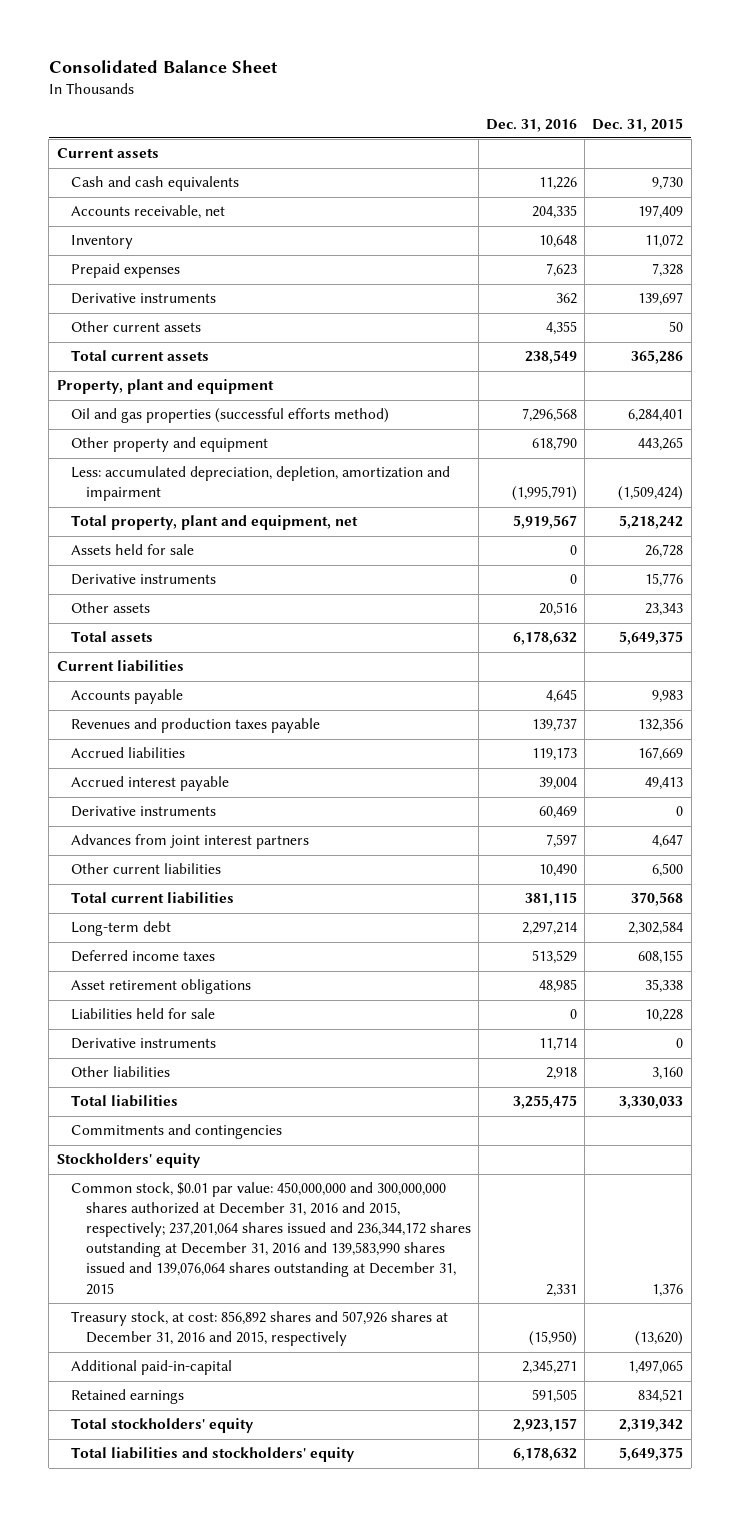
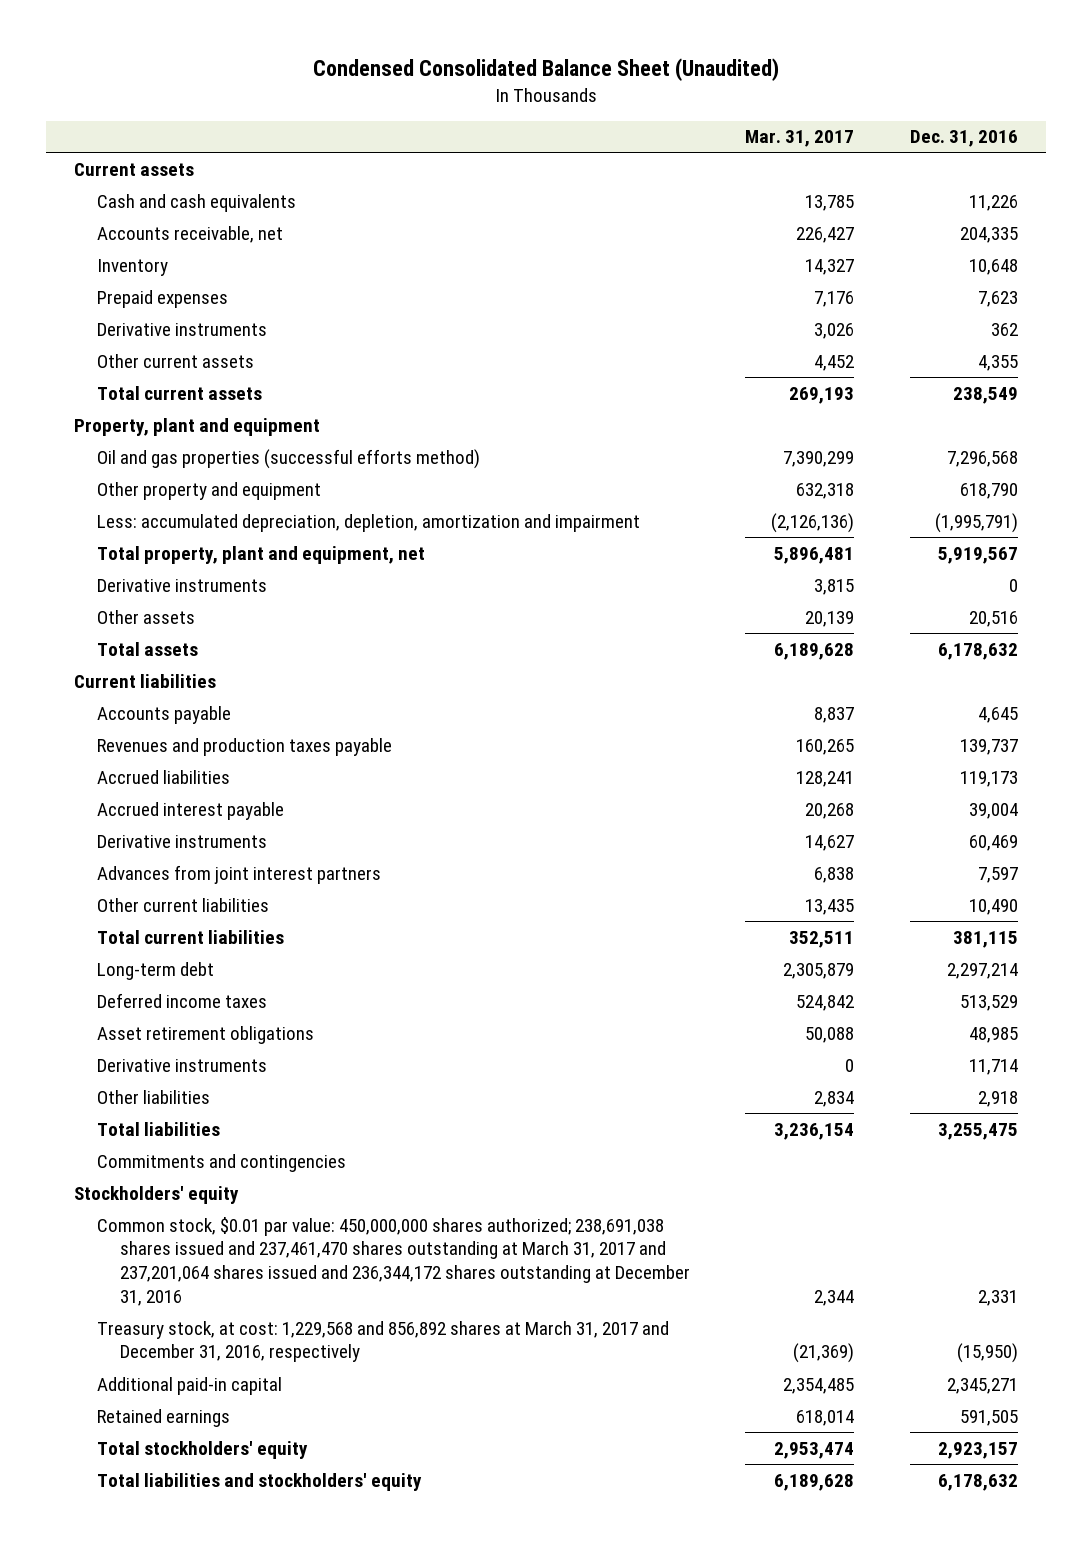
[48,59,278,73] Consolidated Balance Sheet -> [312,57,779,81] Condensed Consolidated Balance Sheet (Unaudited)
[592,117,684,132] Dec. 31, 2015 -> none
none -> [745,130,855,148] Mar. 31, 2017
[71,544,195,556] Assets held for sale -> none
[71,1008,216,1021] Liabilities held for sale -> none
[71,1182,471,1295] Common stock, $0.01 par value: 450,000,000 and 300,000,000 shares authorized at December 31, 2016 and 2015, respectively; 237,201,064 shares issued and 236,344,172 shares outstanding at December 31, 2016 and 139,583,990 shares issued and 139,076,064 shares outstanding at December 31, 2015 -> [96,1216,690,1307] Common stock, $0.01 par value: 450,000,000 shares authorized; 238,691,038 shares issued and 237,461,470 shares outstanding at March 31, 2017 and 237,201,064 shares issued and 236,344,172 shares outstanding at December 31, 2016
[71,1311,449,1347] Treasury stock, at cost: 856,892 shares and 507,926 shares at December 31, 2016 and 2015, respectively -> [96,1320,669,1363] Treasury stock, at cost: 1,229,568 and 856,892 shares at March 31, 2017 and December 31, 2016, respectively
[71,1360,233,1376] Additional paid-in-capital -> [96,1376,282,1395] Additional paid-in capital

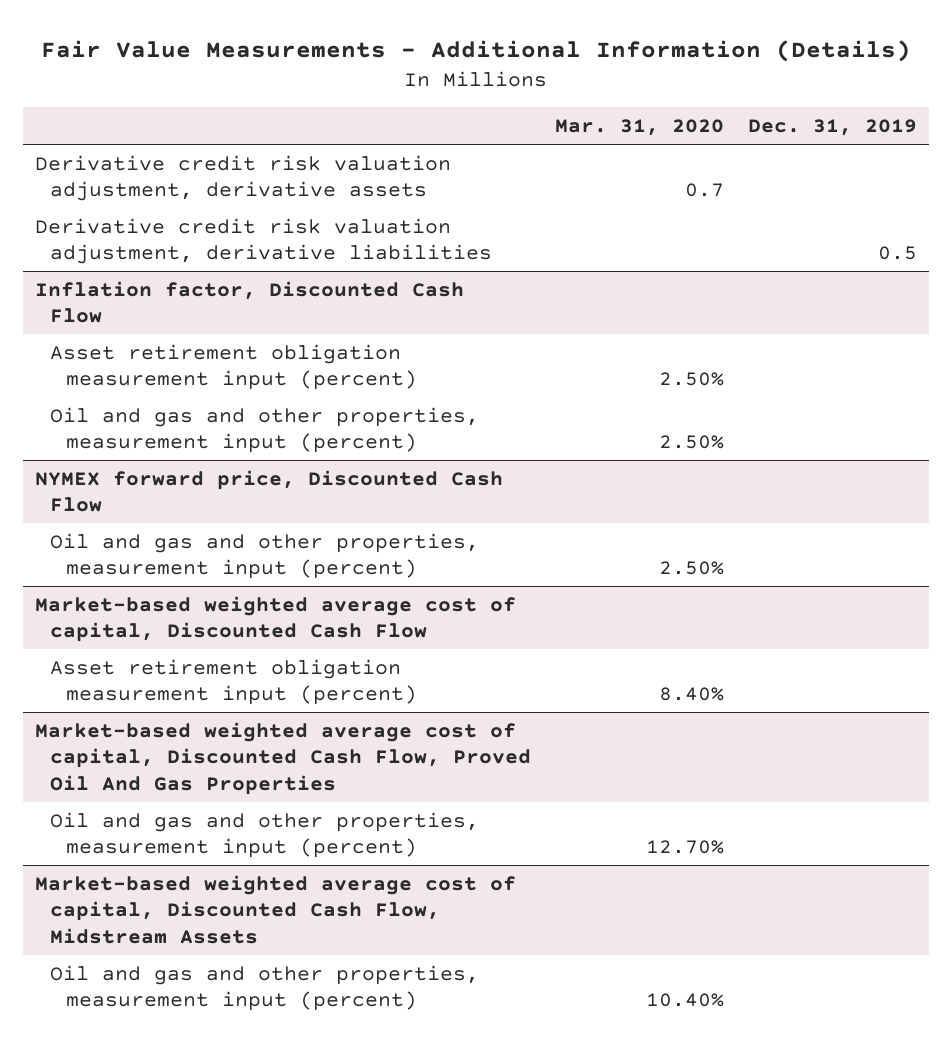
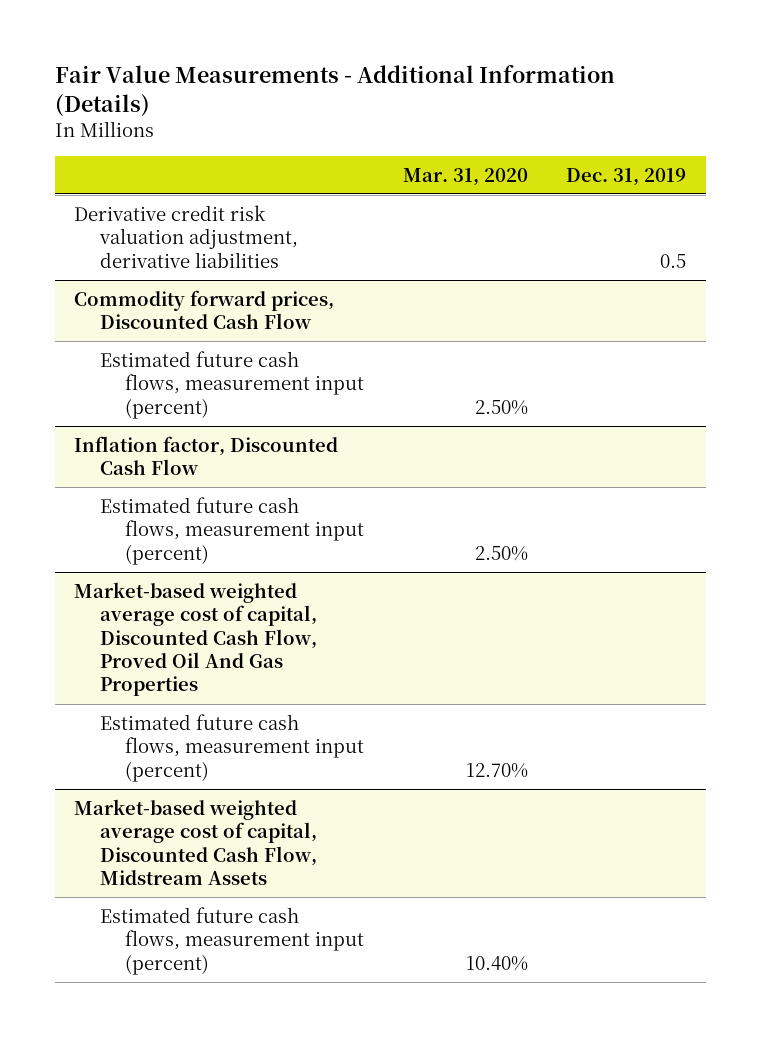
[35,154,452,202] Derivative credit risk valuation adjustment, derivative assets -> none
none -> [73,289,334,330] Commodity forward prices, Discounted Cash Flow
none -> [99,350,365,419] Estimated future cash flows, measurement input (percent)
[50,343,417,391] Asset retirement obligation measurement input (percent) -> none
[35,469,504,513] NYMEX forward price, Discounted Cash Flow -> none
[50,532,480,580] Oil and gas and other properties, measurement input (percent) -> none
[35,595,517,643] Market-based weighted average cost of capital, Discounted Cash Flow -> none
[50,658,417,706] Asset retirement obligation measurement input (percent) -> none
[50,406,480,454] Oil and gas and other properties, measurement input (percent) -> [99,496,365,565] Estimated future cash flows, measurement input (percent)
[50,811,480,859] Oil and gas and other properties, measurement input (percent) -> [99,713,365,782] Estimated future cash flows, measurement input (percent)
[50,964,480,1012] Oil and gas and other properties, measurement input (percent) -> [99,906,365,975] Estimated future cash flows, measurement input (percent)

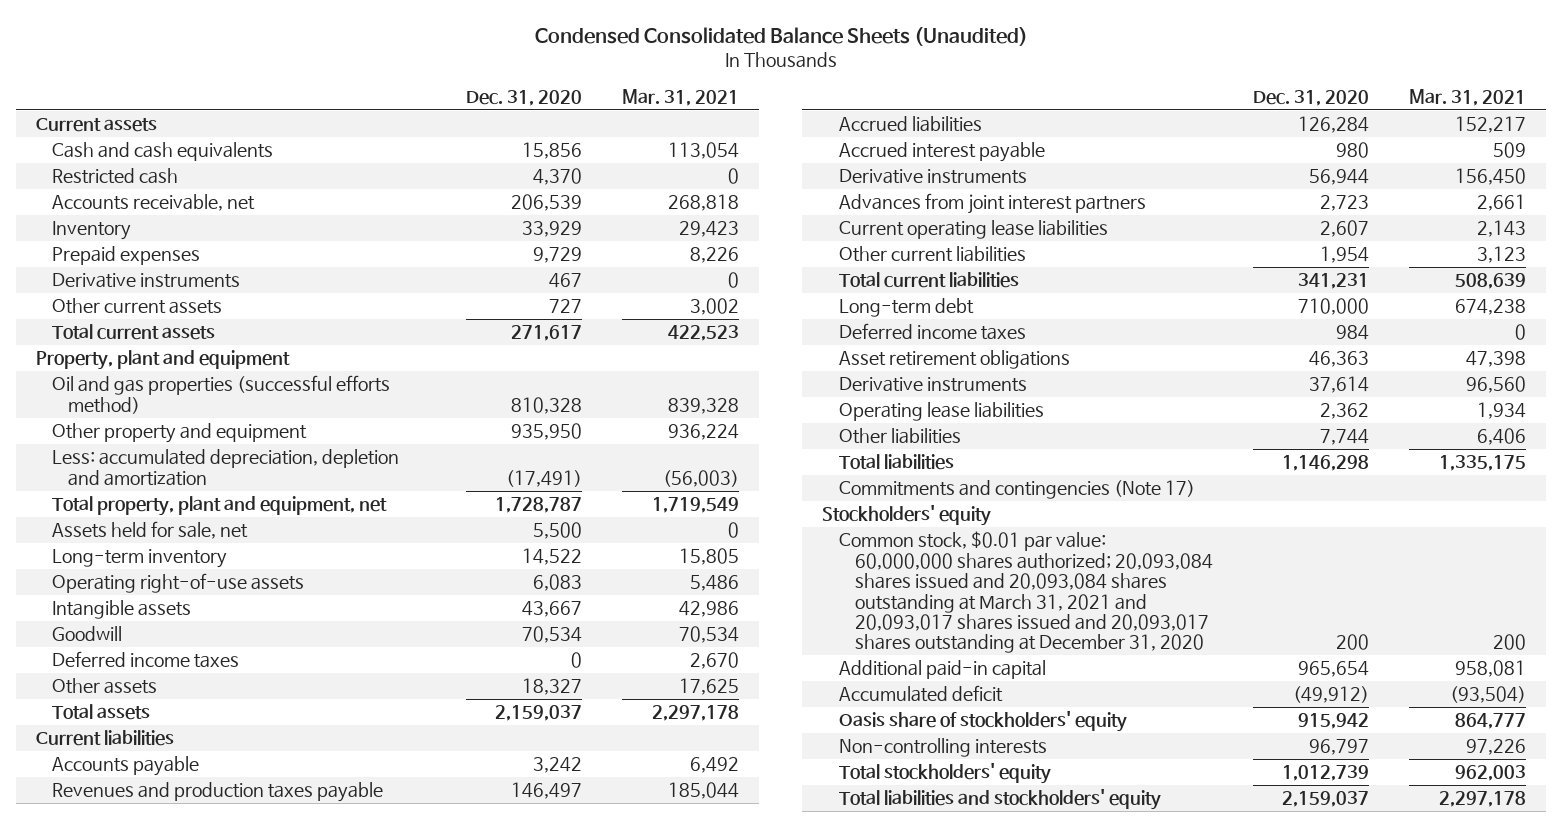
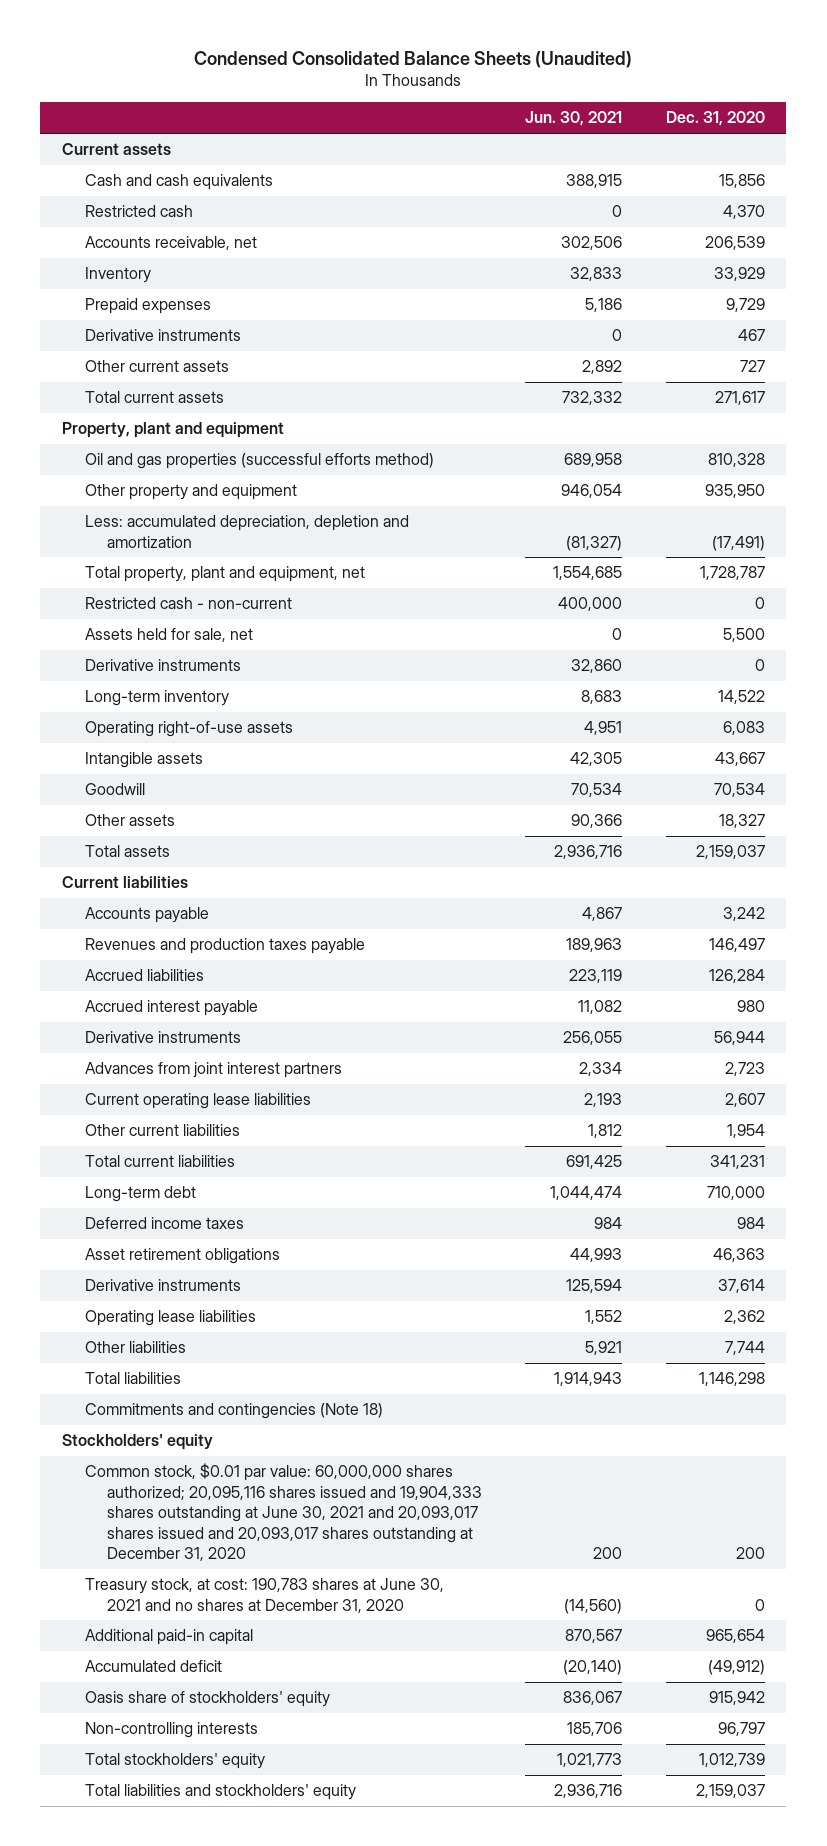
[622,88,740,106] Mar. 31, 2021 -> none
none -> [525,111,623,127] Jun. 30, 2021
none -> [84,597,292,610] Restricted cash - non-current
none -> [84,659,241,672] Derivative instruments
[51,651,239,669] Deferred income taxes -> none
[838,480,1195,500] Commitments and contingencies (Note 17) -> [84,1403,383,1420] Commitments and contingencies (Note 18)
[838,531,1213,654] Common stock, $0.01 par value: 60,000,000 shares authorized; 20,093,084 shares issued and 20,093,084 shares outstanding at March 31, 2021 and 20,093,017 shares issued and 20,093,017 shares outstanding at December 31, 2020 -> [84,1463,483,1562] Common stock, $0.01 par value: 60,000,000 shares authorized; 20,095,116 shares issued and 19,904,333 shares outstanding at June 30, 2021 and 20,093,017 shares issued and 20,093,017 shares outstanding at December 31, 2020
none -> [84,1578,444,1613] Treasury stock, at cost: 190,783 shares at June 30, 2021 and no shares at December 31, 2020

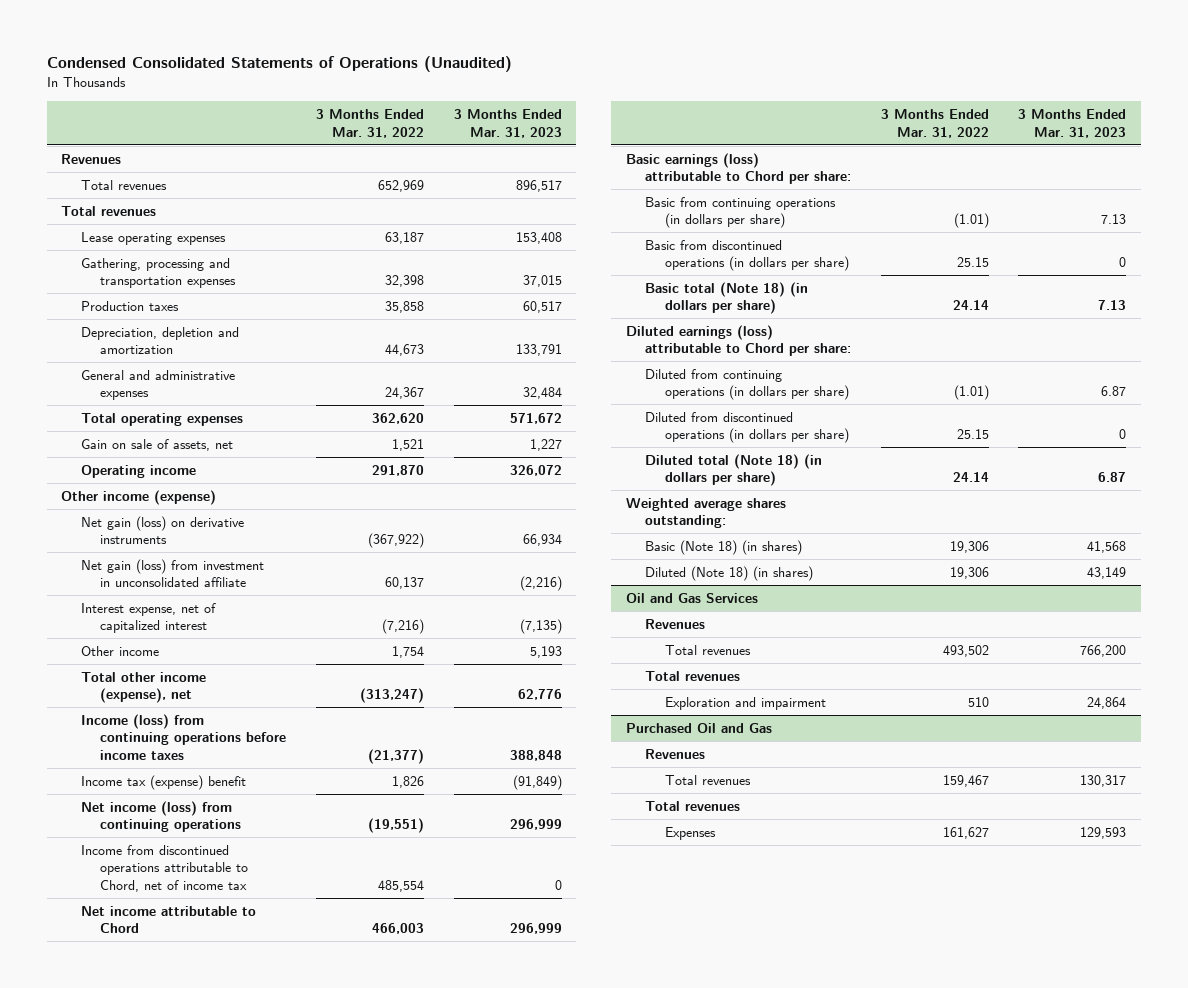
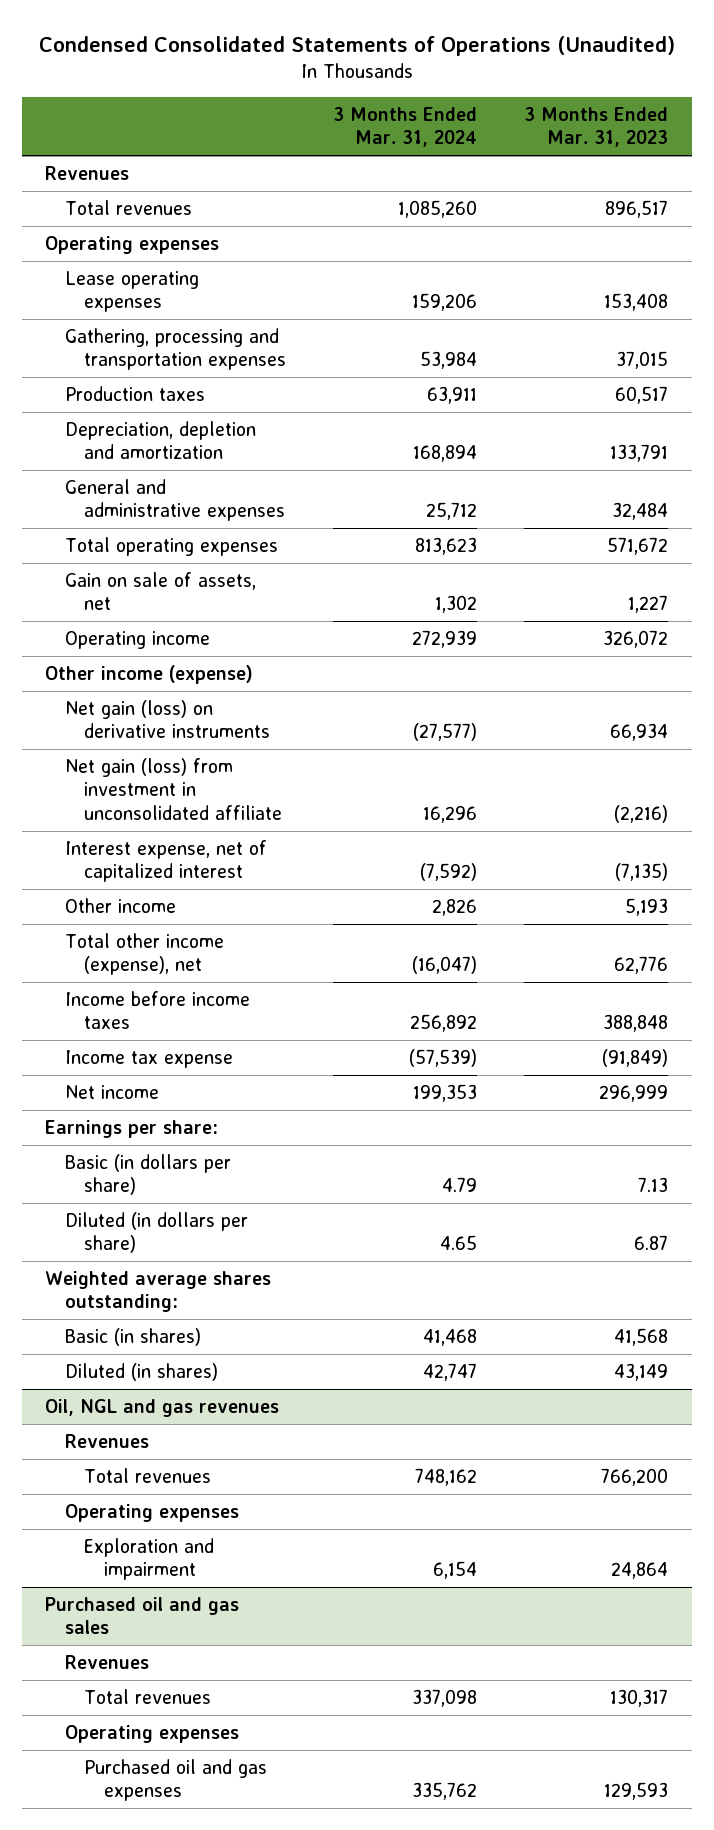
[316,109,425,138] 3 Months Ended Mar. 31, 2022 -> none
none -> [333,106,478,148] 3 Months Ended Mar. 31, 2024
[61,205,157,216] Total revenues -> [45,235,220,254] Operating expenses
[80,800,242,833] Net income (loss) from continuing operations -> none
[80,844,249,893] Income from discontinued operations attributable to Chord, net of income tax -> none
[625,152,852,185] Basic earnings (loss) attributable to Chord per share: -> none
[645,196,837,229] Basic from continuing operations (in dollars per share) -> none
[645,239,849,272] Basic from discontinued operations (in dollars per share) -> none
[625,324,852,357] Diluted earnings (loss) attributable to Chord per share: -> none
[645,368,849,401] Diluted from continuing operations (in dollars per share) -> none
[645,411,849,444] Diluted from discontinued operations (in dollars per share) -> none
[80,713,287,761] Income (loss) from continuing operations before income taxes -> [64,990,250,1030] Income before income taxes
[80,774,246,790] Income tax (expense) benefit -> [64,1049,233,1068] Income tax expense
[80,905,256,934] Net income attributable to Chord -> [64,1084,159,1099] Net income
none -> [45,1119,219,1138] Earnings per share:
[645,281,809,315] Basic total (Note 18) (in dollars per share) -> [64,1153,231,1196] Basic (in dollars per share)
[645,453,823,487] Diluted total (Note 18) (in dollars per share) -> [64,1211,248,1254] Diluted (in dollars per share)
[645,539,803,555] Basic (Note 18) (in shares) -> [64,1327,201,1346] Basic (in shares)
[645,565,814,581] Diluted (Note 18) (in shares) -> [64,1362,218,1381] Diluted (in shares)
[625,592,758,603] Oil and Gas Services -> [45,1398,280,1417] Oil, NGL and gas revenues
[645,670,741,681] Total revenues -> [64,1503,239,1522] Operating expenses
[625,722,772,733] Purchased Oil and Gas -> [45,1596,240,1635] Purchased oil and gas sales
[645,800,741,811] Total revenues -> [64,1724,239,1743] Operating expenses
[664,826,716,840] Expenses -> [84,1758,268,1802] Purchased oil and gas expenses

